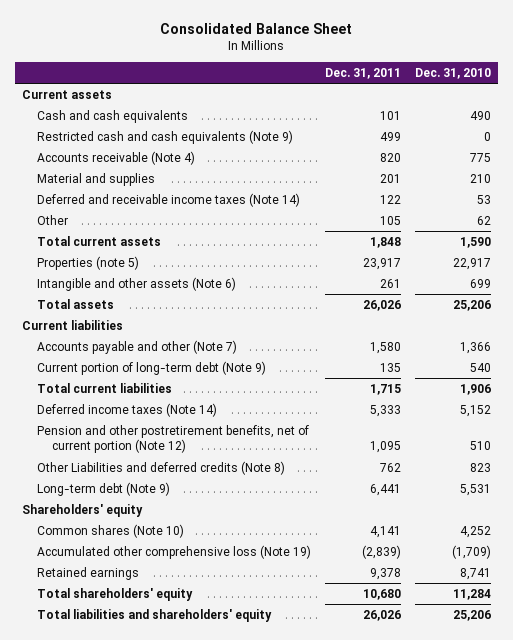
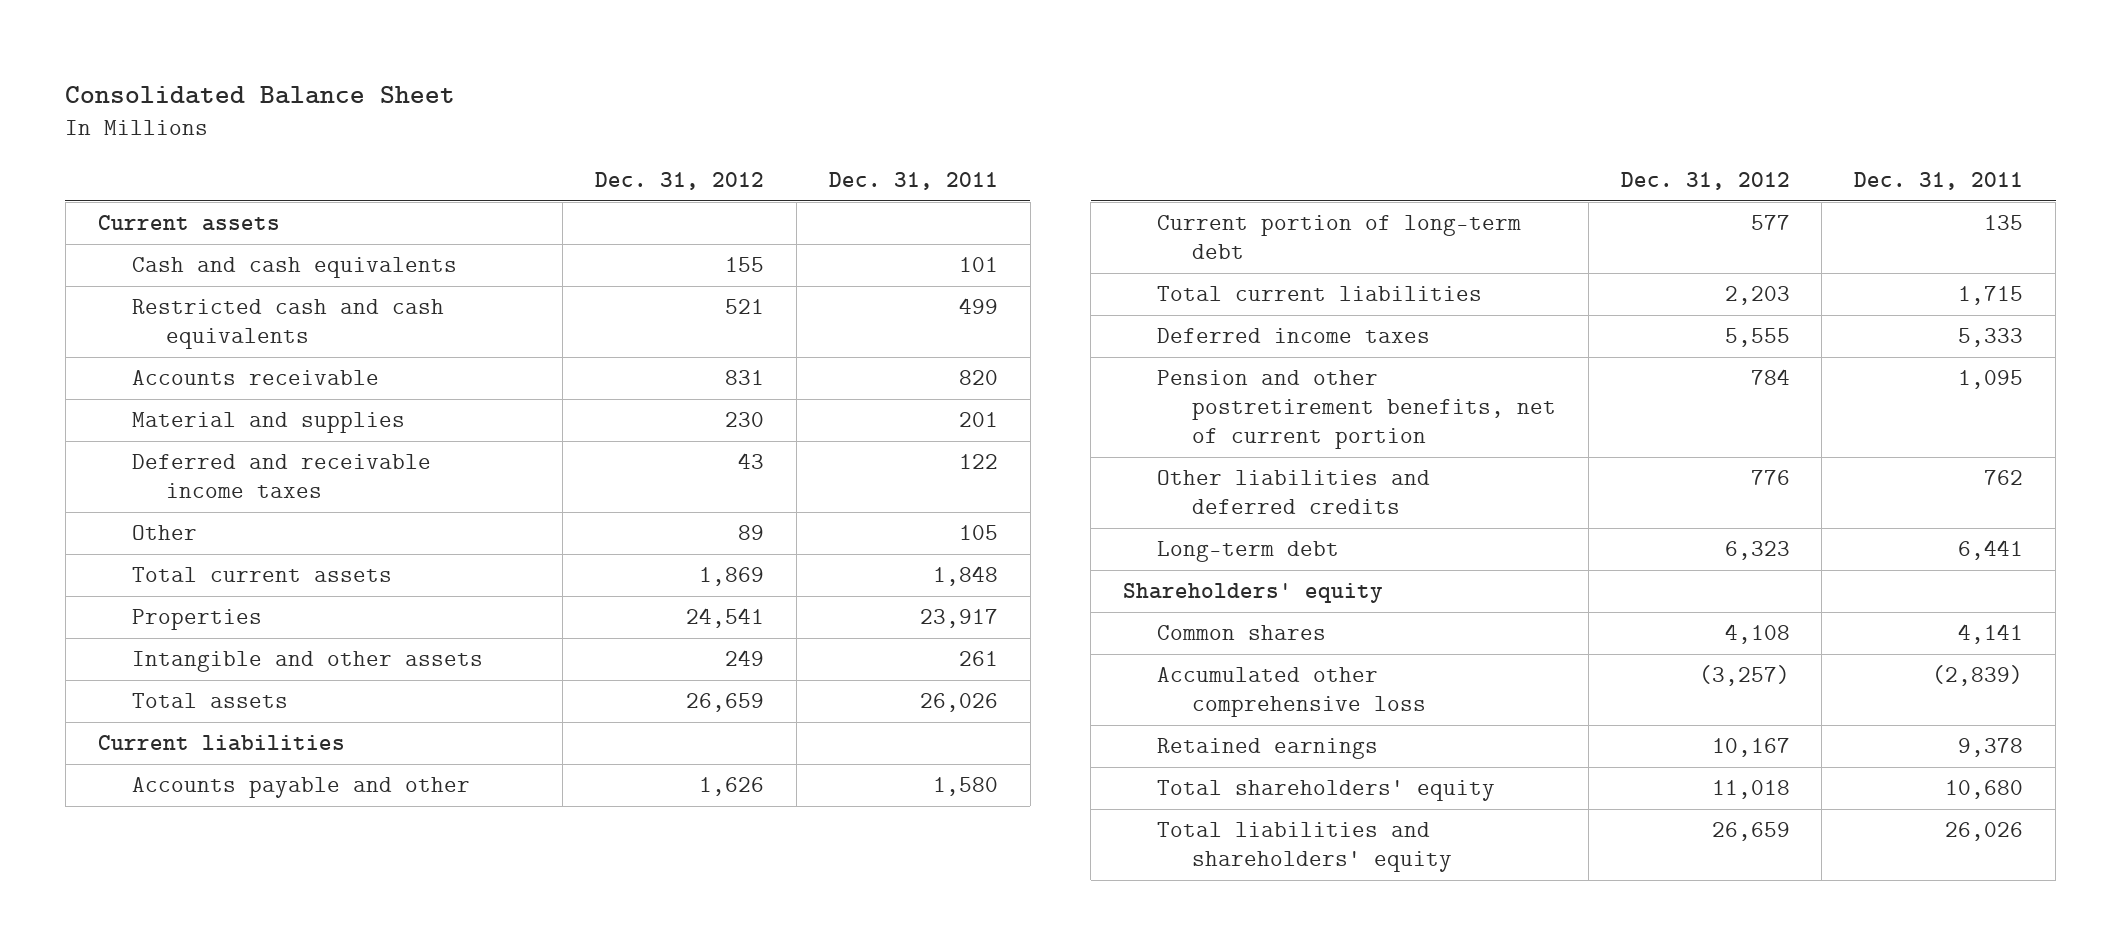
[415,68,492,80] Dec. 31, 2010 -> none
none -> [595,172,765,191] Dec. 31, 2012
[36,129,293,144] Restricted cash and cash equivalents (Note 9) -> [132,299,445,350] Restricted cash and cash equivalents
[36,150,195,165] Accounts receivable (Note 4) -> [132,370,380,386] Accounts receivable
[36,192,300,207] Deferred and receivable income taxes (Note 14) -> [132,454,432,499] Deferred and receivable income taxes
[36,255,139,270] Properties (note 5) -> [132,609,263,631] Properties
[36,276,236,291] Intangible and other assets (Note 6) -> [132,651,484,673] Intangible and other assets
[36,339,237,354] Accounts payable and other (Note 7) -> [132,777,471,799] Accounts payable and other
[36,360,266,375] Current portion of long-term debt (Note 9) -> [1157,215,1522,260] Current portion of long-term debt
[36,402,217,417] Deferred income taxes (Note 14) -> [1157,328,1431,344] Deferred income taxes
[36,424,309,454] Pension and other postretirement benefits, net of current portion (Note 12) -> [1157,370,1556,450] Pension and other postretirement benefits, net of current portion
[36,460,285,475] Other Liabilities and deferred credits (Note 8) -> [1157,470,1431,515] Other liabilities and deferred credits
[36,481,170,496] Long-term debt (Note 9) -> [1157,541,1340,563] Long-term debt
[36,523,184,538] Common shares (Note 10) -> [1157,625,1327,641] Common shares
[36,544,311,559] Accumulated other comprehensive loss (Note 19) -> [1157,667,1426,718] Accumulated other comprehensive loss

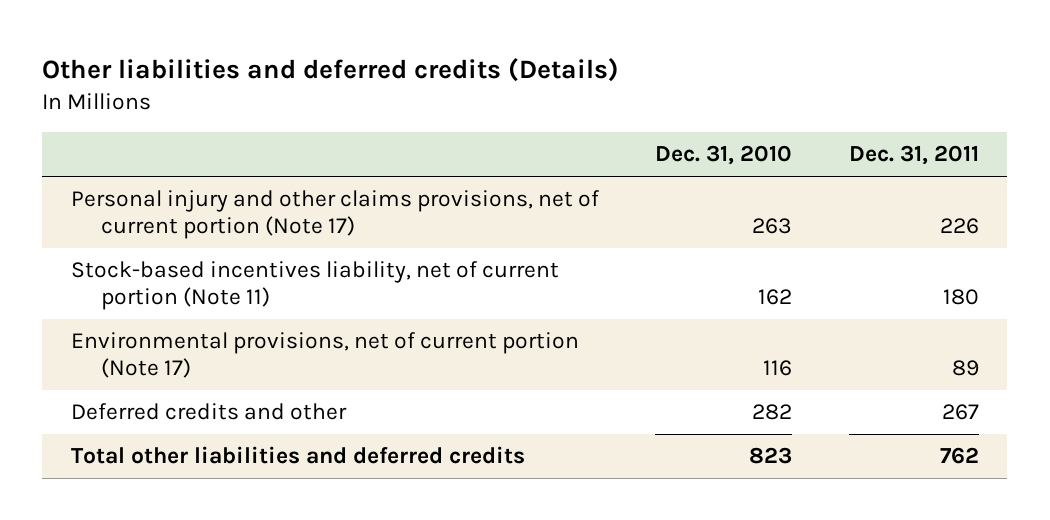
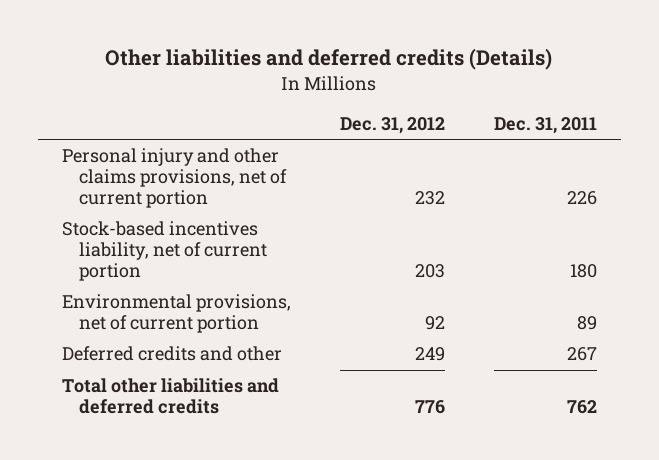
[655,145,793,166] Dec. 31, 2010 -> none
none -> [339,116,445,134] Dec. 31, 2012
[70,190,599,239] Personal injury and other claims provisions, net of current portion (Note 17) -> [62,148,287,208] Personal injury and other claims provisions, net of current portion
[70,261,559,310] Stock-based incentives liability, net of current portion (Note 11) -> [62,221,267,281] Stock-based incentives liability, net of current portion
[70,332,579,378] Environmental provisions, net of current portion (Note 17) -> [62,294,292,333] Environmental provisions, net of current portion

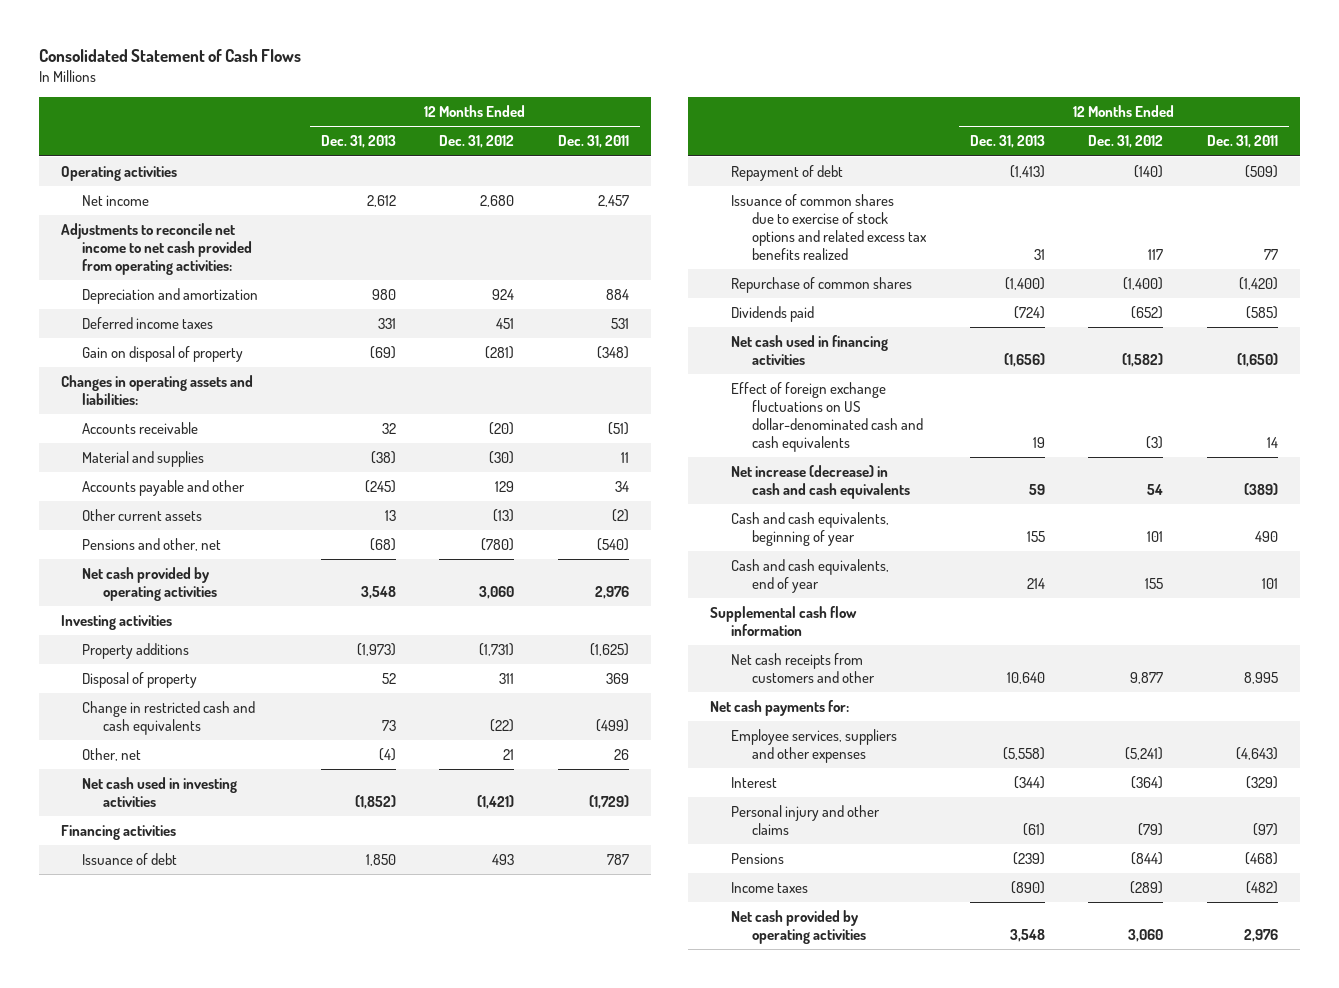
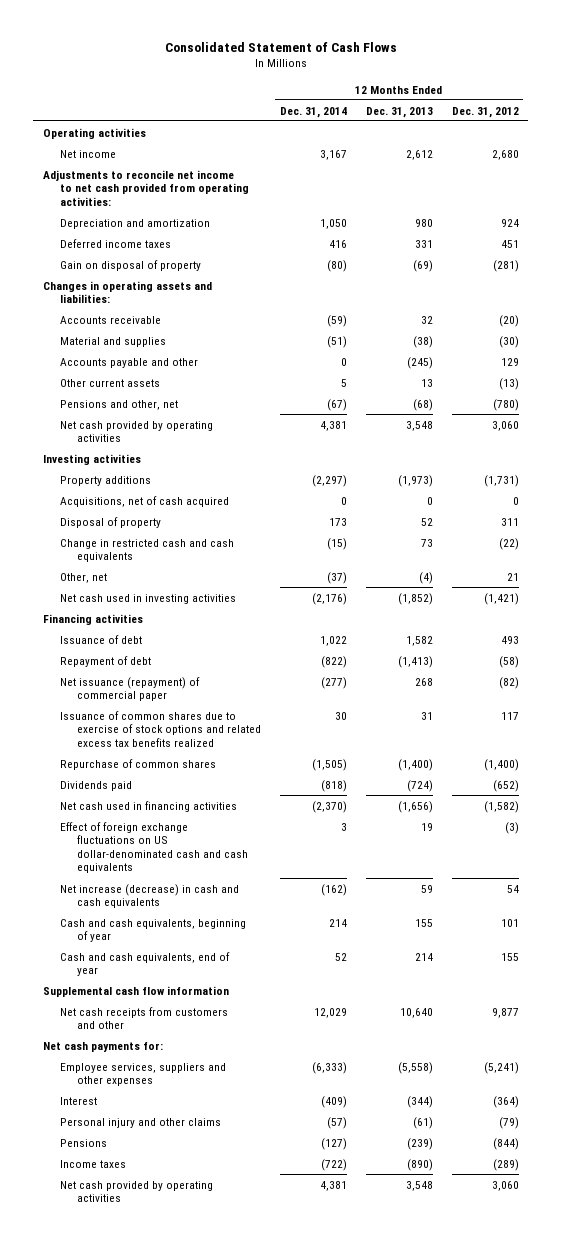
[558,135,630,149] Dec. 31, 2011 -> none
none -> [280,106,348,118] Dec. 31, 2014
none -> [60,495,230,507] Acquisitions, net of cash acquired
[365,854,396,867] 1,850 -> [405,635,433,646] 1,582
[1134,165,1164,179] (140) -> [498,655,519,668] (58)
none -> [60,676,201,702] Net issuance (repayment) of commercial paper

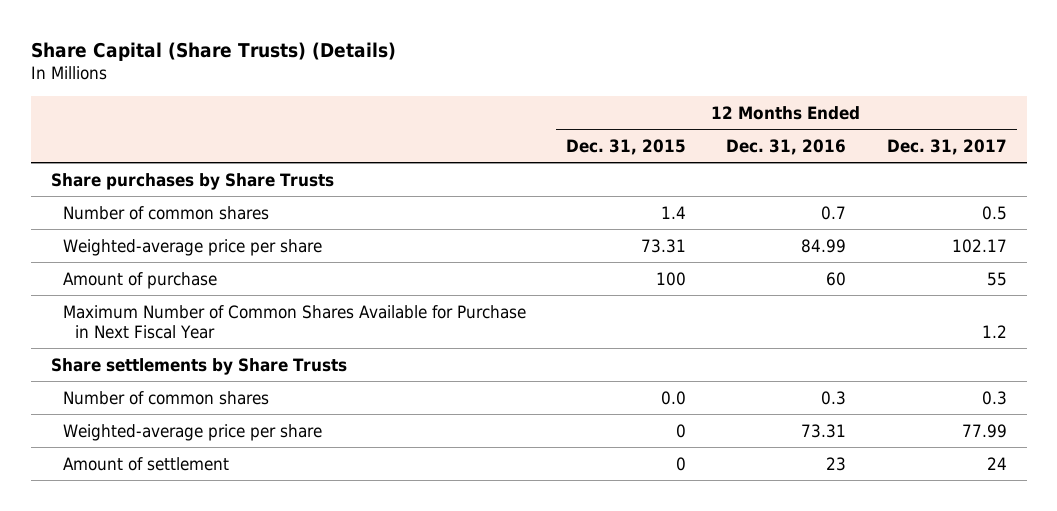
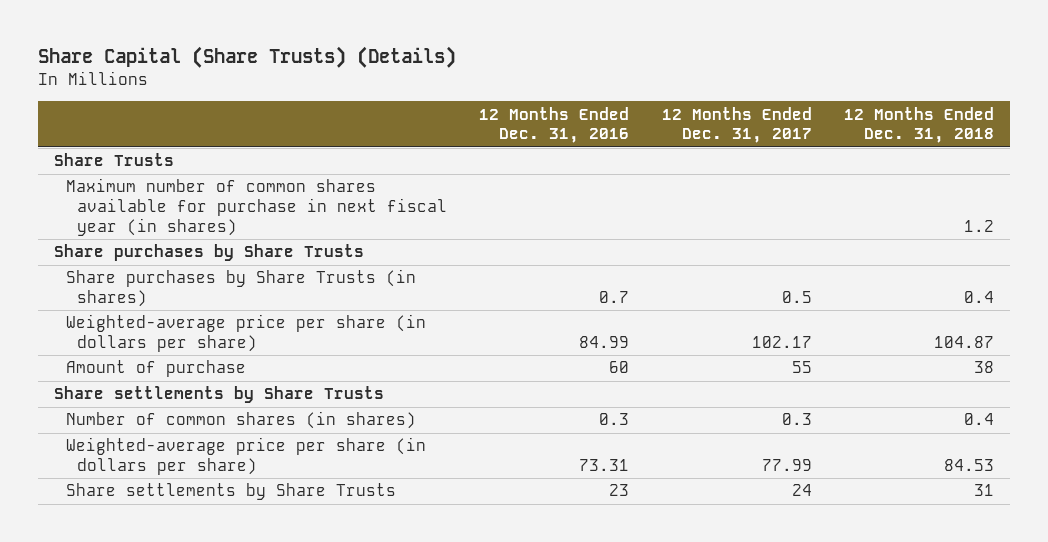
[566,138,687,155] Dec. 31, 2015 -> none
none -> [843,106,994,144] 12 Months Ended Dec. 31, 2018
none -> [54,153,175,167] Share Trusts
none -> [65,178,448,236] Maximum number of common shares available for purchase in next fiscal year (in shares)
[63,205,270,220] Number of common shares -> [65,269,416,308] Share purchases by Share Trusts (in shares)
[63,238,323,256] Weighted-average price per share -> [65,314,426,353] Weighted-average price per share (in dollars per share)
[63,304,527,339] Maximum Number of Common Shares Available for Purchase in Next Fiscal Year -> none
[63,390,270,405] Number of common shares -> [65,411,416,430] Number of common shares (in shares)
[63,423,323,441] Weighted-average price per share -> [65,437,426,476] Weighted-average price per share (in dollars per share)
[63,456,230,471] Amount of settlement -> [65,483,396,501] Share settlements by Share Trusts

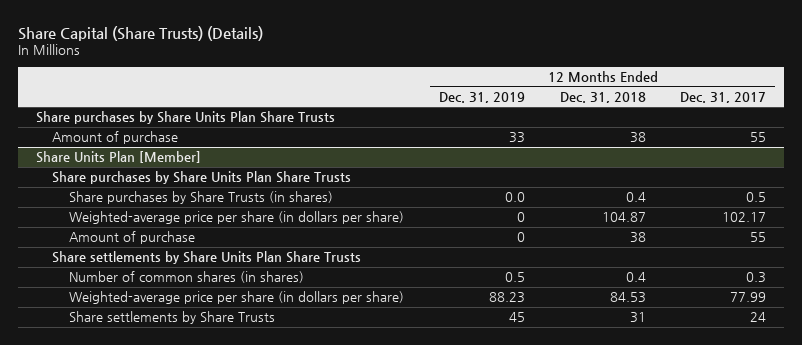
[479,106,630,144] 12 Months Ended Dec. 31, 2016 -> none
none -> [438,91,525,103] Dec. 31, 2019
[54,153,175,167] Share Trusts -> none
[65,178,448,236] Maximum number of common shares available for purchase in next fiscal year (in shares) -> none
[54,244,365,262] Share purchases by Share Trusts -> [35,111,335,125] Share purchases by Share Units Plan Share Trusts
none -> [52,131,179,145] Amount of purchase
none -> [35,151,201,164] Share Units Plan [Member]
none -> [52,171,352,185] Share purchases by Share Units Plan Share Trusts
[54,386,385,404] Share settlements by Share Trusts -> [52,251,362,265] Share settlements by Share Units Plan Share Trusts

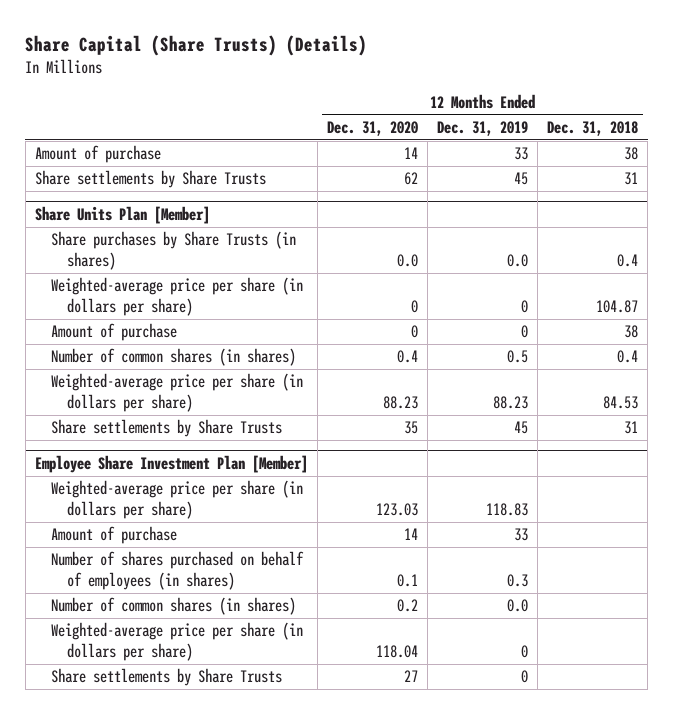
[680,91,767,103] Dec. 31, 2017 -> none
none -> [326,120,418,136] Dec. 31, 2020
[35,111,335,125] Share purchases by Share Units Plan Share Trusts -> none
none -> [34,170,266,189] Share settlements by Share Trusts
[52,171,352,185] Share purchases by Share Units Plan Share Trusts -> none
[52,251,362,265] Share settlements by Share Units Plan Share Trusts -> none
none -> [34,454,308,473] Employee Share Investment Plan [Member]
none -> [50,480,303,520] Weighted-average price per share (in dollars per share)
none -> [50,526,177,545] Amount of purchase
none -> [50,551,304,591] Number of shares purchased on behalf of employees (in shares)
none -> [50,597,296,616] Number of common shares (in shares)
none -> [50,622,303,662] Weighted-average price per share (in dollars per share)
none -> [50,668,282,687] Share settlements by Share Trusts

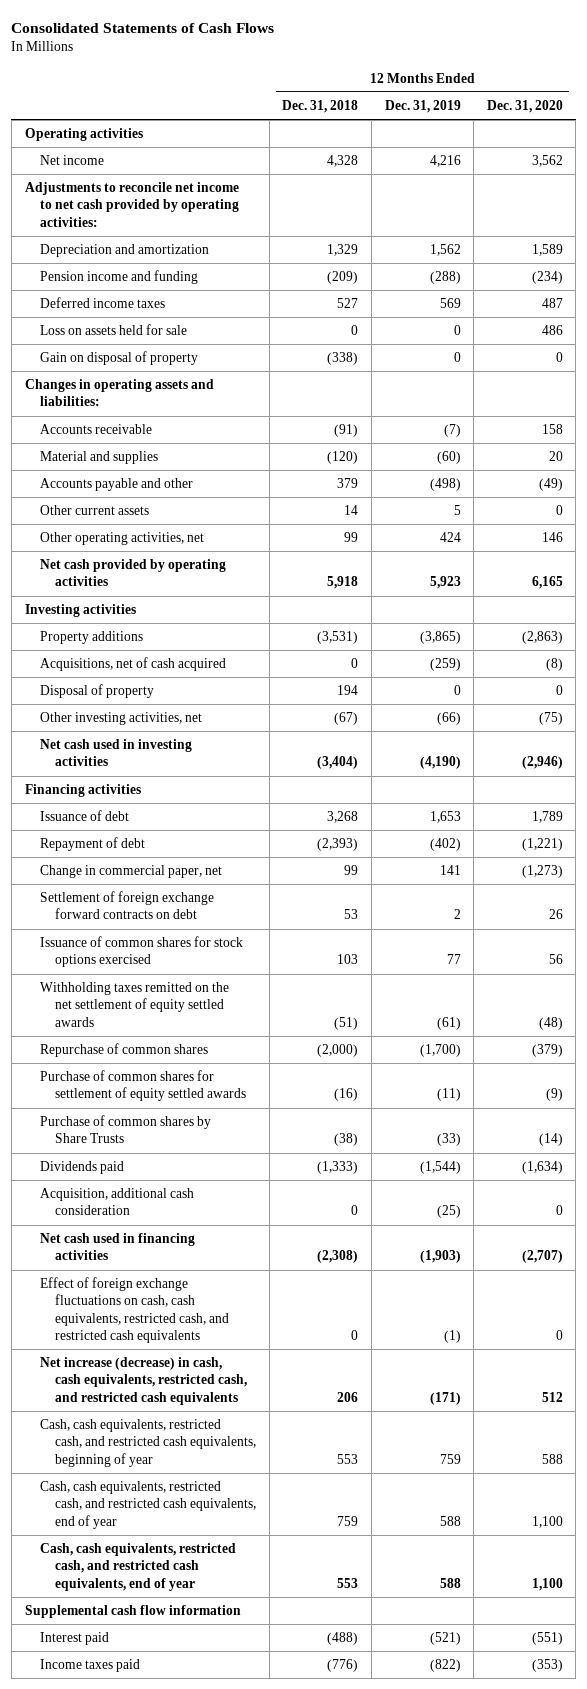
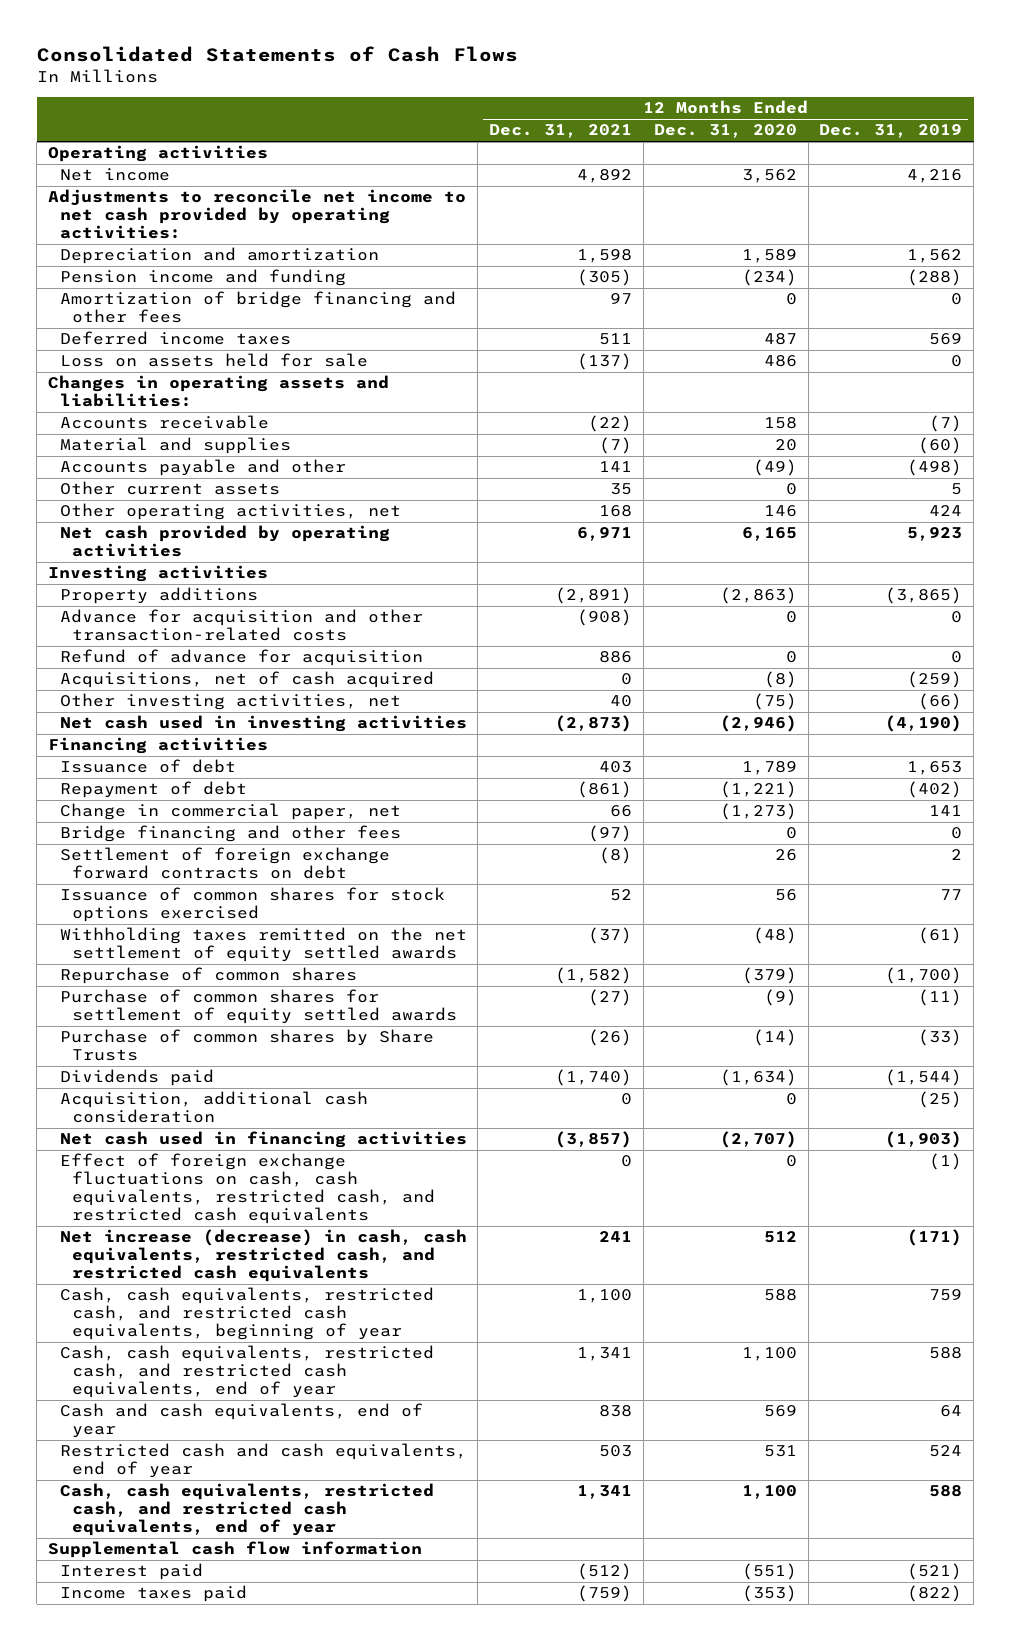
[282,100,359,114] Dec. 31, 2018 -> none
none -> [488,124,632,139] Dec. 31, 2021
none -> [59,291,456,324] Amortization of bridge financing and other fees
[39,351,198,366] Gain on disposal of property -> none
none -> [59,609,423,642] Advance for acquisition and other transaction-related costs
none -> [59,649,423,667] Refund of advance for acquisition
[39,684,154,699] Disposal of property -> none
none -> [59,825,401,843] Bridge financing and other fees
none -> [59,1403,423,1439] Cash and cash equivalents, end of year
none -> [59,1443,467,1479] Restricted cash and cash equivalents, end of year

